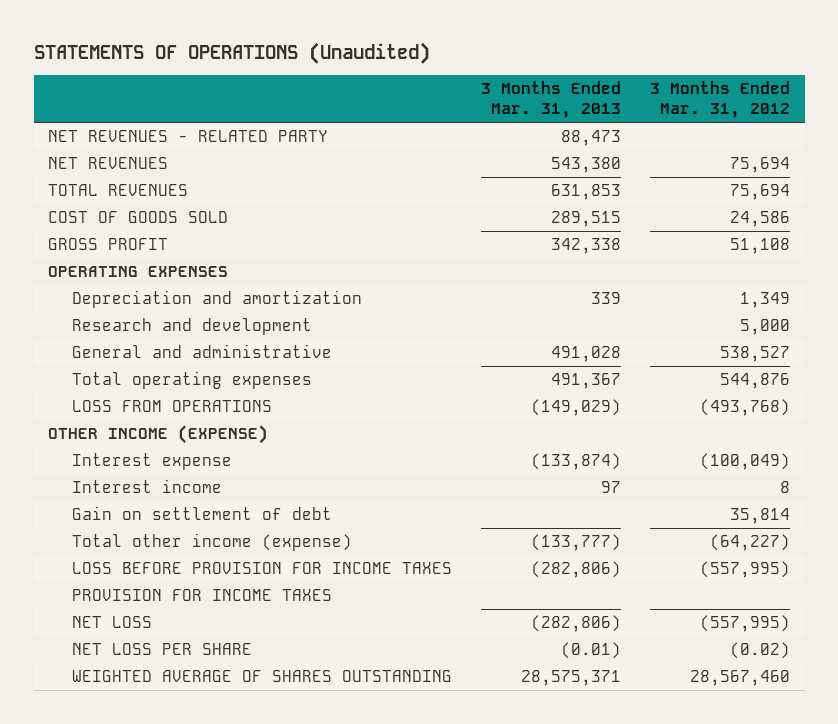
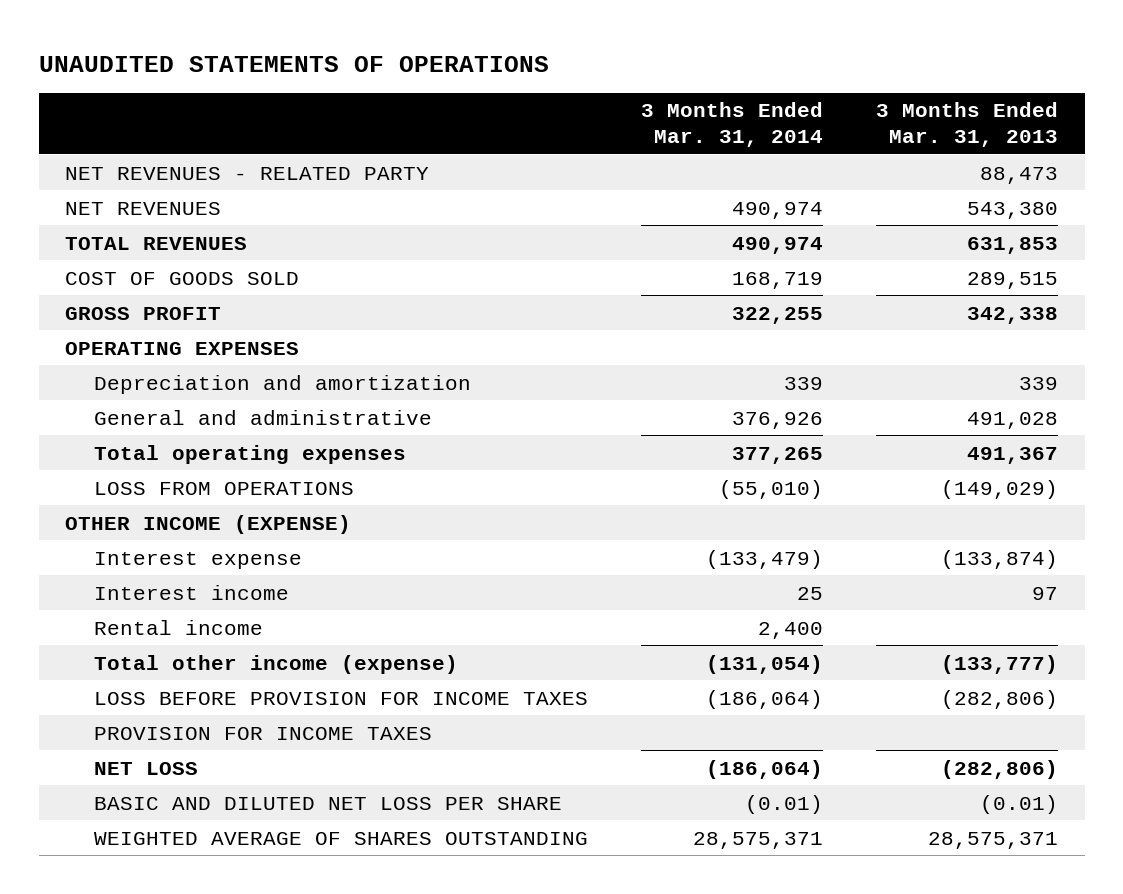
[33,41,430,64] STATEMENTS OF OPERATIONS (Unaudited) -> [38,55,549,72] UNAUDITED STATEMENTS OF OPERATIONS
[650,81,791,119] 3 Months Ended Mar. 31, 2012 -> none
none -> [640,102,823,147] 3 Months Ended Mar. 31, 2014
[72,318,313,336] Research and development -> none
[72,506,333,521] Gain on settlement of debt -> none
none -> [93,619,263,635] Rental income
[72,643,253,656] NET LOSS PER SHARE -> [93,796,562,810] BASIC AND DILUTED NET LOSS PER SHARE

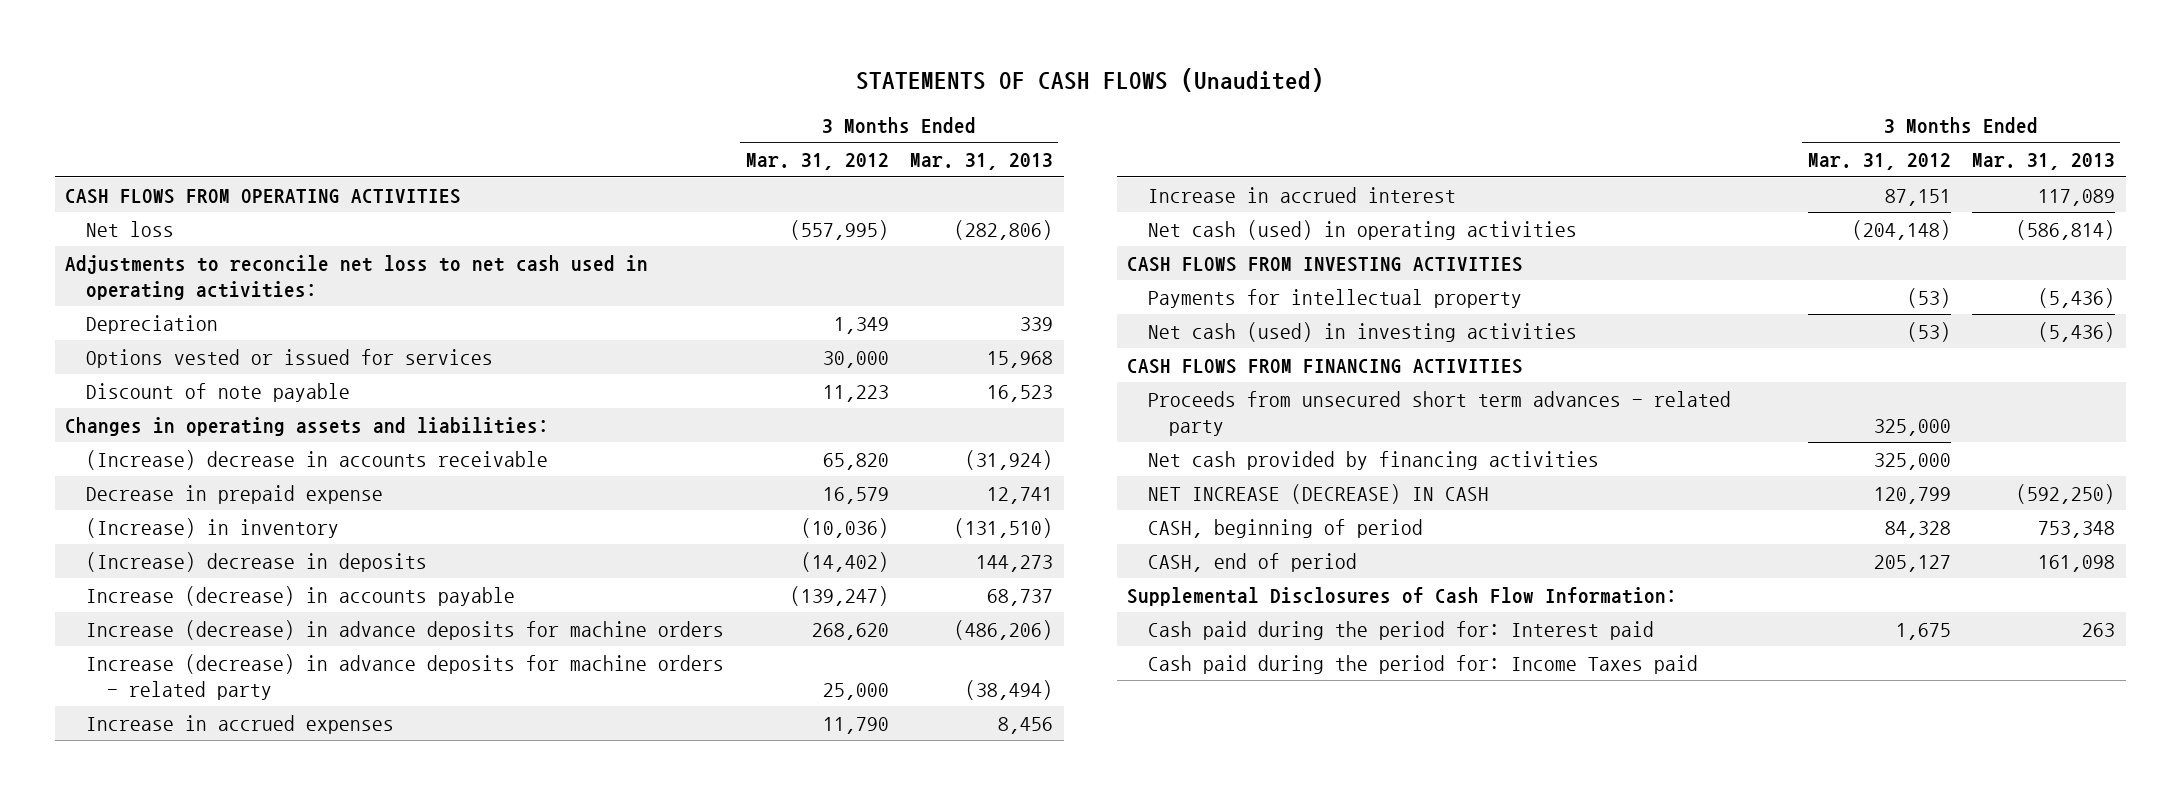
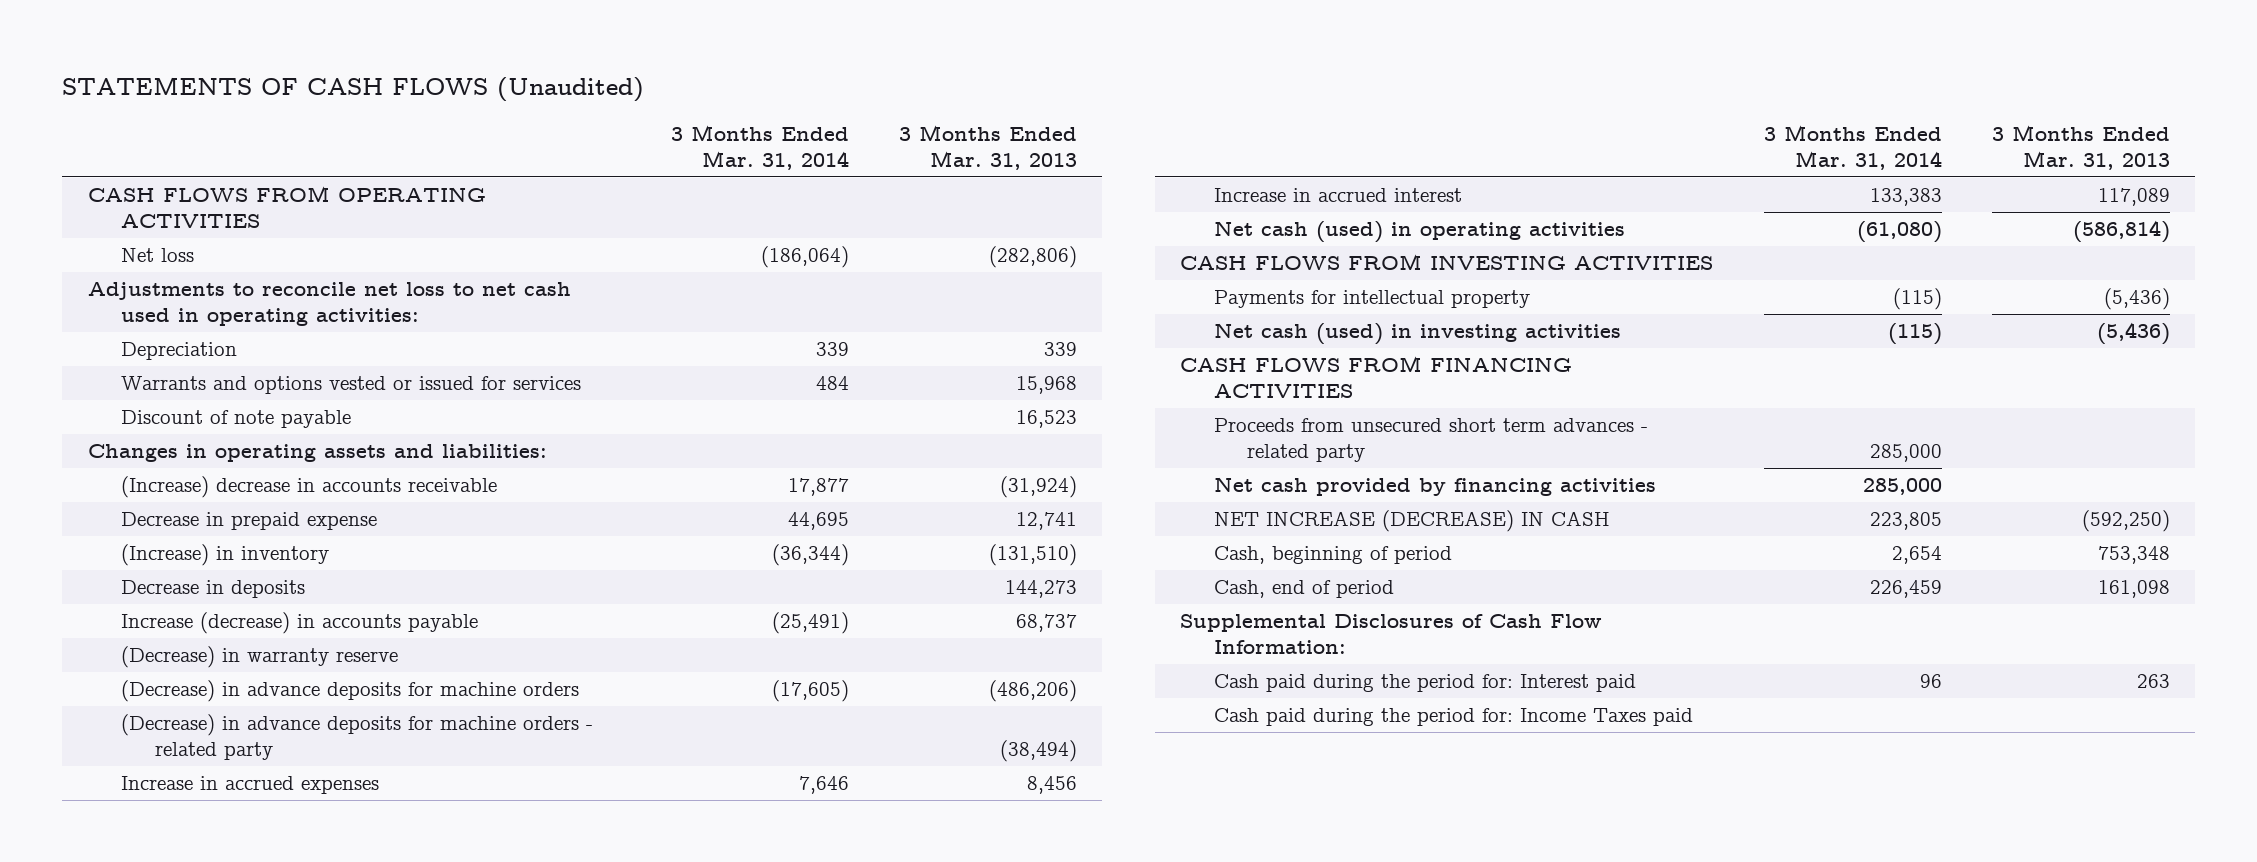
[745,153,889,171] Mar. 31, 2012 -> none
none -> [670,124,849,170] 3 Months Ended Mar. 31, 2014
[86,348,494,368] Options vested or issued for services -> [121,376,582,395] Warrants and options vested or issued for services
[86,551,428,572] (Increase) decrease in deposits -> [121,580,306,599] Decrease in deposits
none -> [121,646,399,669] (Decrease) in warranty reserve
[86,619,725,640] Increase (decrease) in advance deposits for machine orders -> [121,680,580,703] (Decrease) in advance deposits for machine orders
[86,653,725,701] Increase (decrease) in advance deposits for machine orders - related party -> [121,714,594,761] (Decrease) in advance deposits for machine orders - related party
[1148,518,1424,538] CASH, beginning of period -> [1213,546,1452,565] Cash, beginning of period
[1148,552,1358,572] CASH, end of period -> [1213,580,1394,599] Cash, end of period

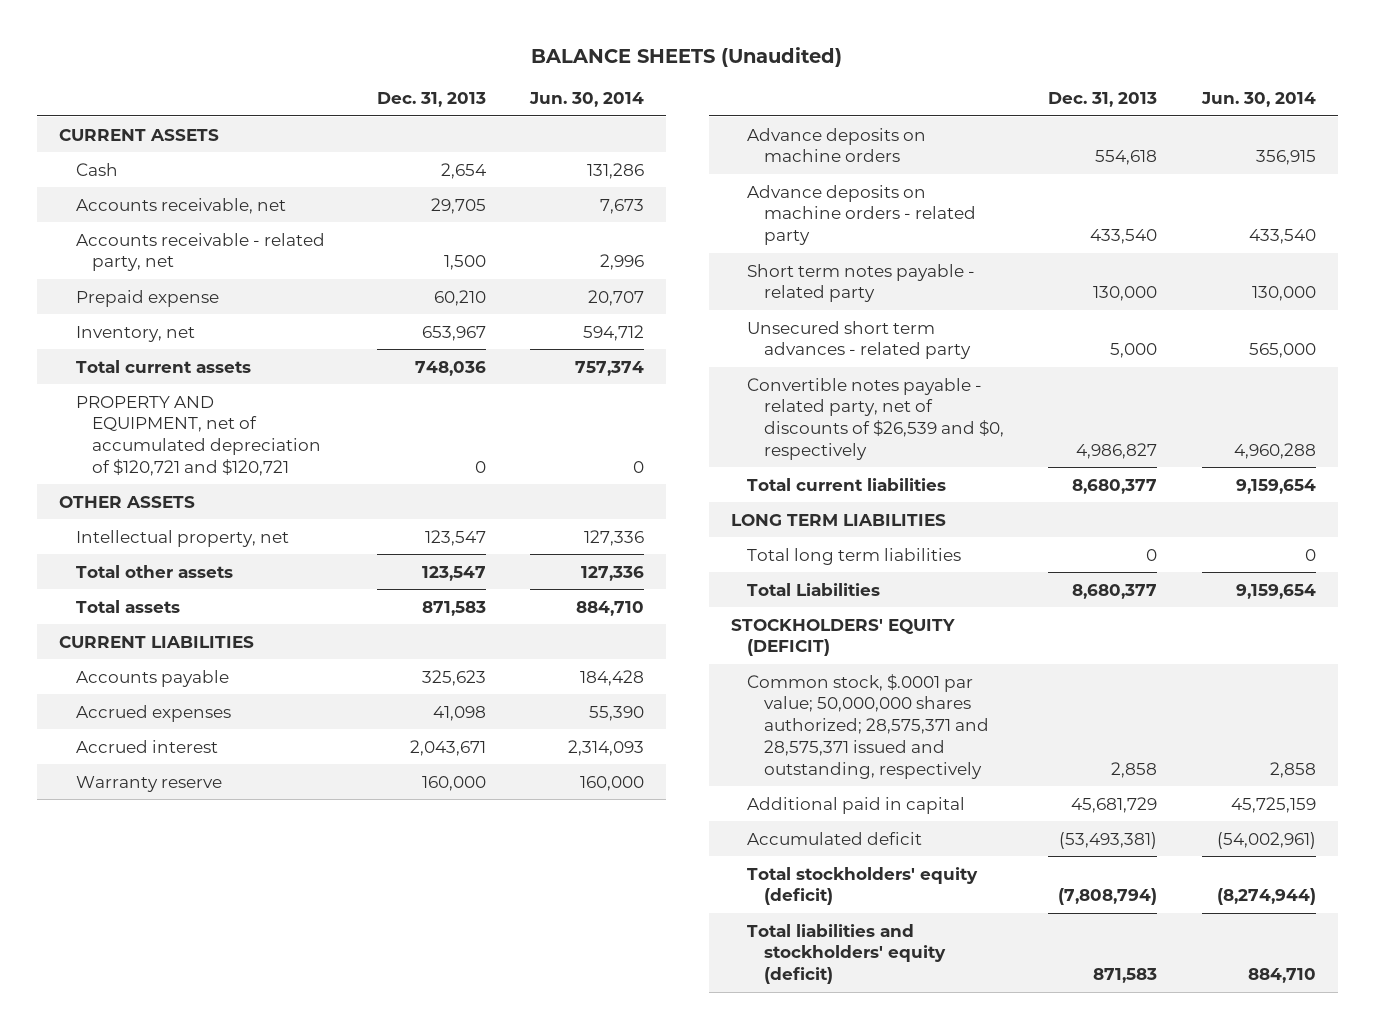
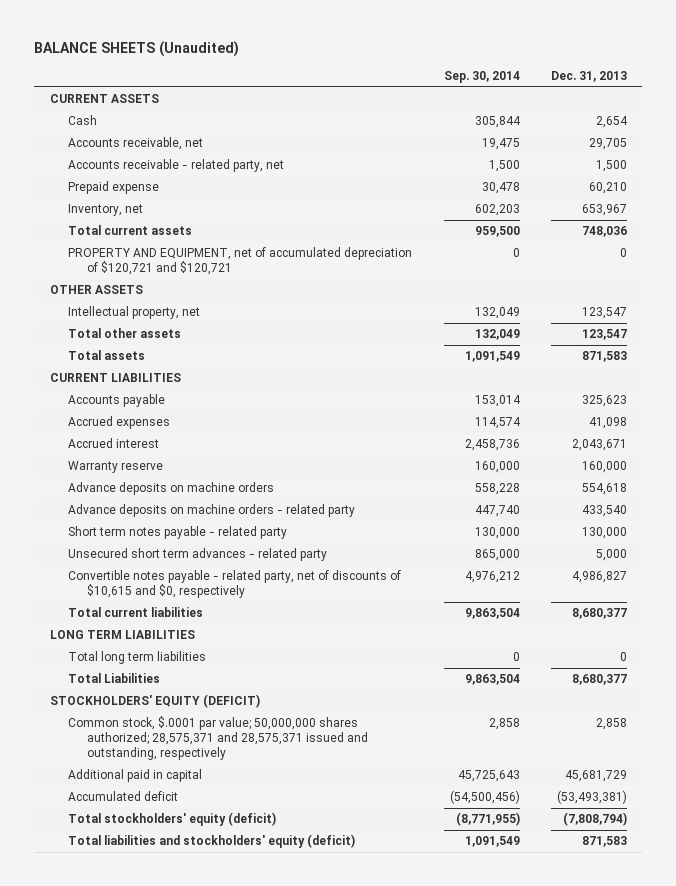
[528,91,644,107] Jun. 30, 2014 -> none
none -> [443,71,520,84] Sep. 30, 2014
[747,377,1004,460] Convertible notes payable - related party, net of discounts of $26,539 and $0, respectively -> [68,570,402,599] Convertible notes payable - related party, net of discounts of $10,615 and $0, respectively

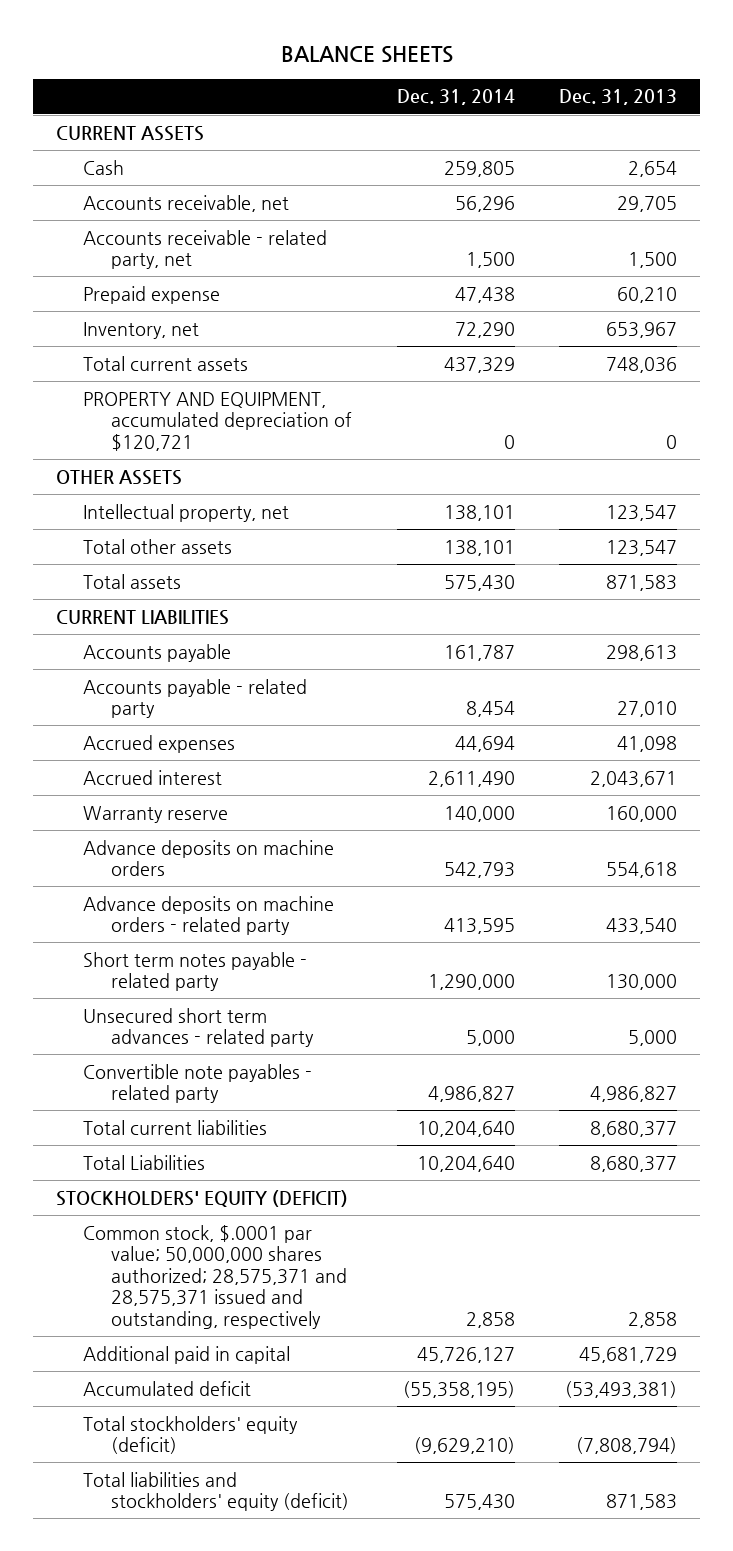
[34,40,240,57] BALANCE SHEETS (Unaudited) -> [280,46,453,64] BALANCE SHEETS
[443,71,520,84] Sep. 30, 2014 -> none
none -> [396,89,515,106] Dec. 31, 2014
[68,247,413,276] PROPERTY AND EQUIPMENT, net of accumulated depreciation of $120,721 and $120,721 -> [83,391,352,451] PROPERTY AND EQUIPMENT, accumulated depreciation of $120,721
[581,395,627,408] 325,623 -> [606,644,678,661] 298,613
none -> [83,678,308,719] Accounts payable - related party
[68,570,402,599] Convertible notes payable - related party, net of discounts of $10,615 and $0, respectively -> [83,1063,313,1104] Convertible note payables - related party
[49,630,195,640] LONG TERM LIABILITIES -> none
[68,651,207,665] Total long term liabilities -> none

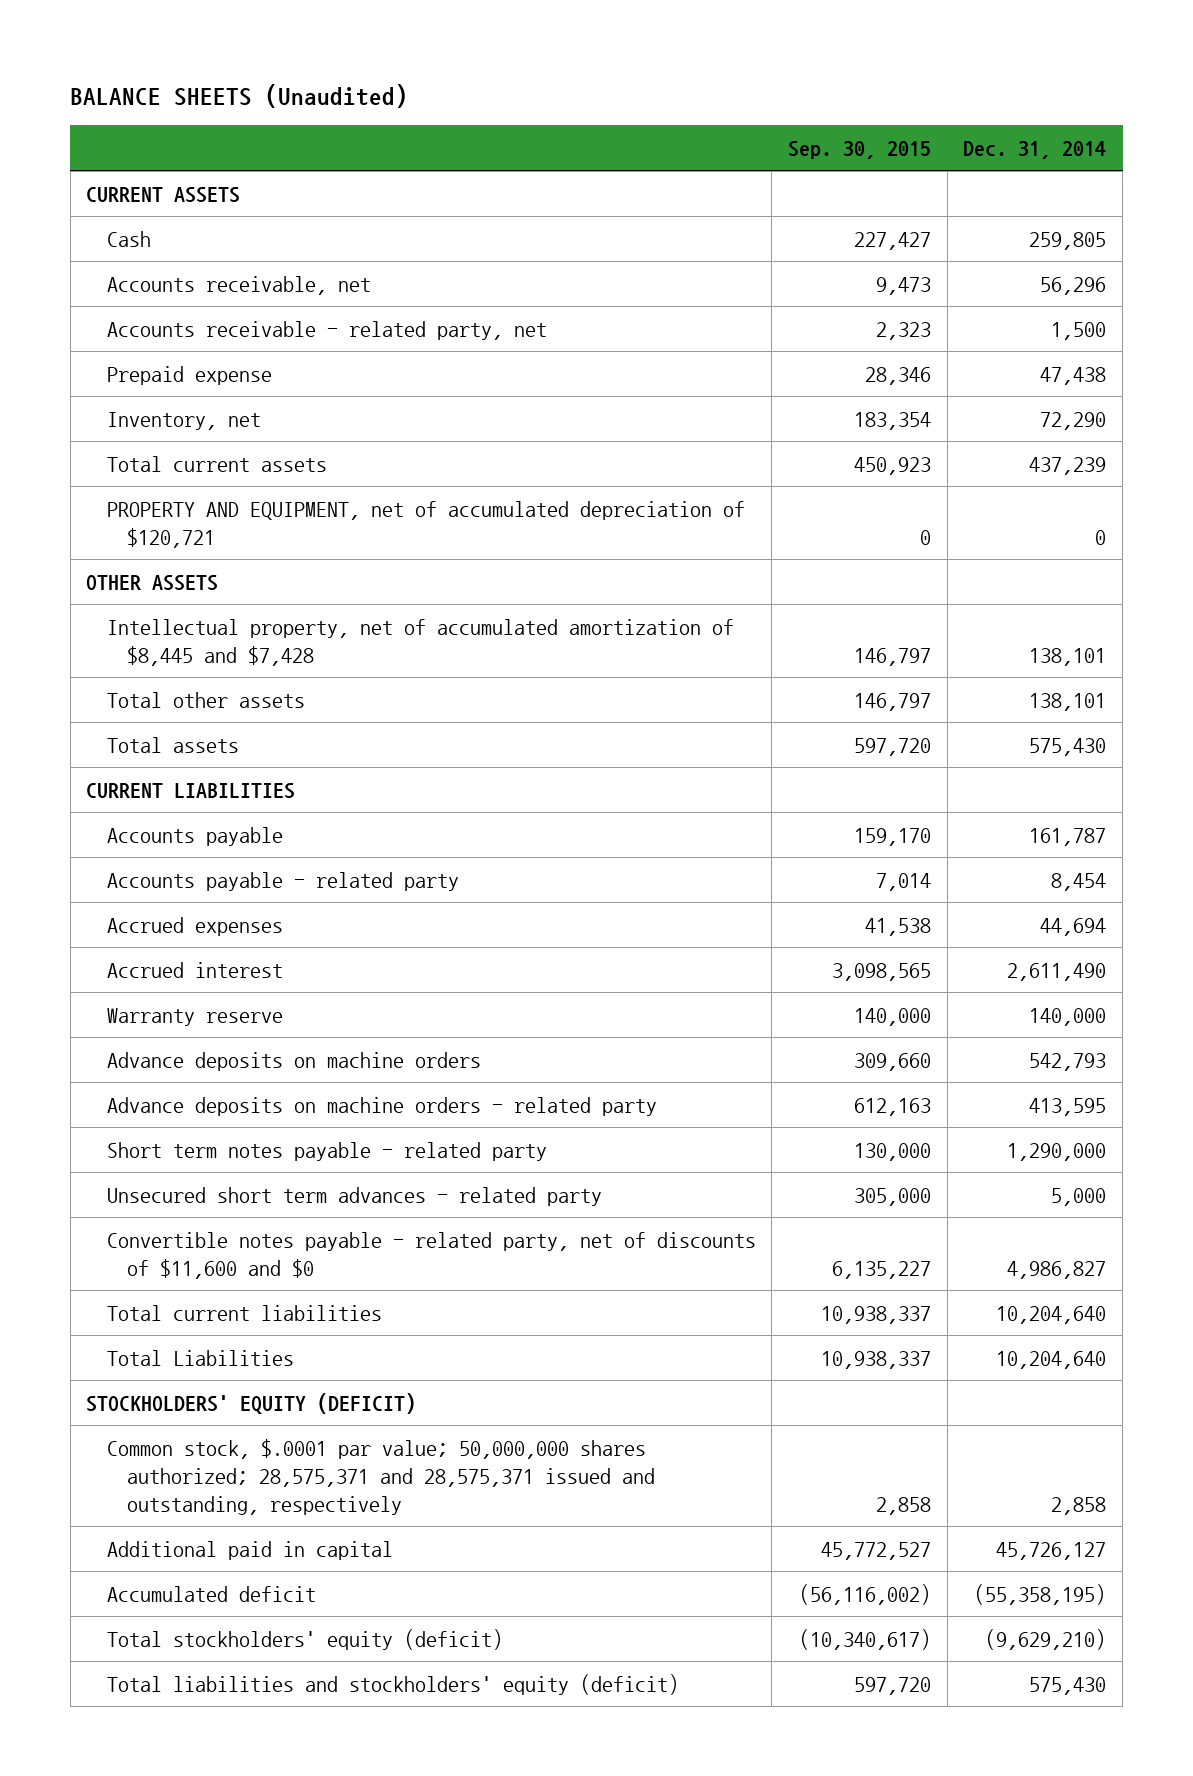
[280,46,453,64] BALANCE SHEETS -> [70,83,409,108] BALANCE SHEETS (Unaudited)
[559,89,678,106] Dec. 31, 2013 -> none
none -> [788,140,932,159] Sep. 30, 2015
[443,356,515,373] 437,329 -> [1029,456,1107,475] 437,239
[83,391,352,451] PROPERTY AND EQUIPMENT, accumulated depreciation of $120,721 -> [106,500,745,548] PROPERTY AND EQUIPMENT, net of accumulated depreciation of $120,721
[83,503,290,522] Intellectual property, net -> [106,618,734,666] Intellectual property, net of accumulated amortization of $8,445 and $7,428
[83,1063,313,1104] Convertible note payables - related party -> [106,1231,756,1279] Convertible notes payable - related party, net of discounts of $11,600 and $0

